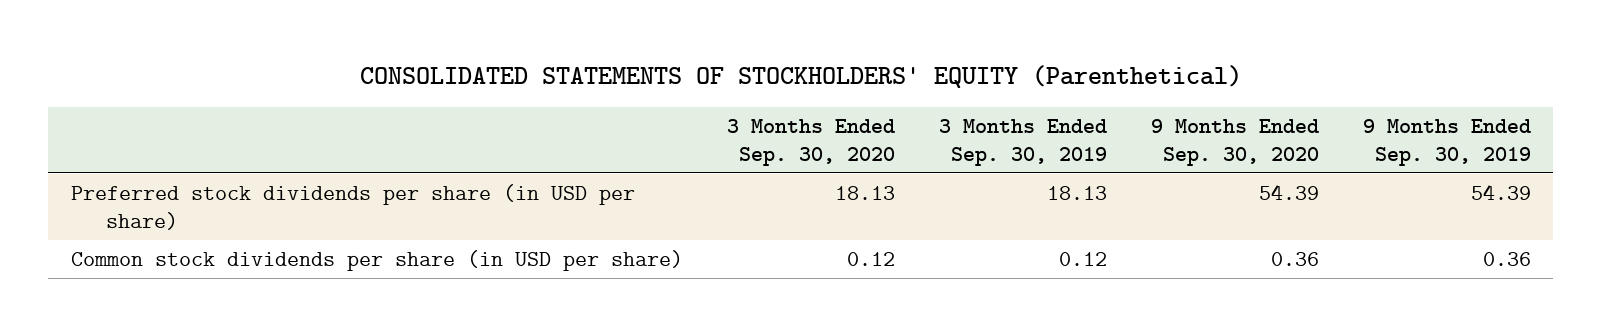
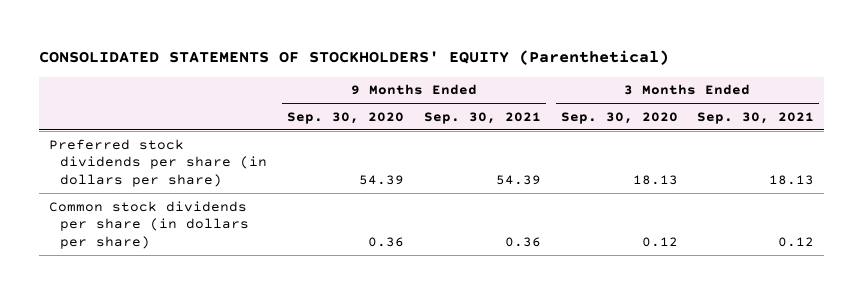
[938,118,1107,166] 3 Months Ended Sep. 30, 2019 -> none
[1363,118,1532,166] 9 Months Ended Sep. 30, 2019 -> none
none -> [423,111,541,124] Sep. 30, 2021
none -> [697,111,815,124] Sep. 30, 2021
[70,183,635,231] Preferred stock dividends per share (in USD per share) -> [49,138,268,188] Preferred stock dividends per share (in dollars per share)
[70,249,683,271] Common stock dividends per share (in USD per share) -> [49,200,250,250] Common stock dividends per share (in dollars per share)

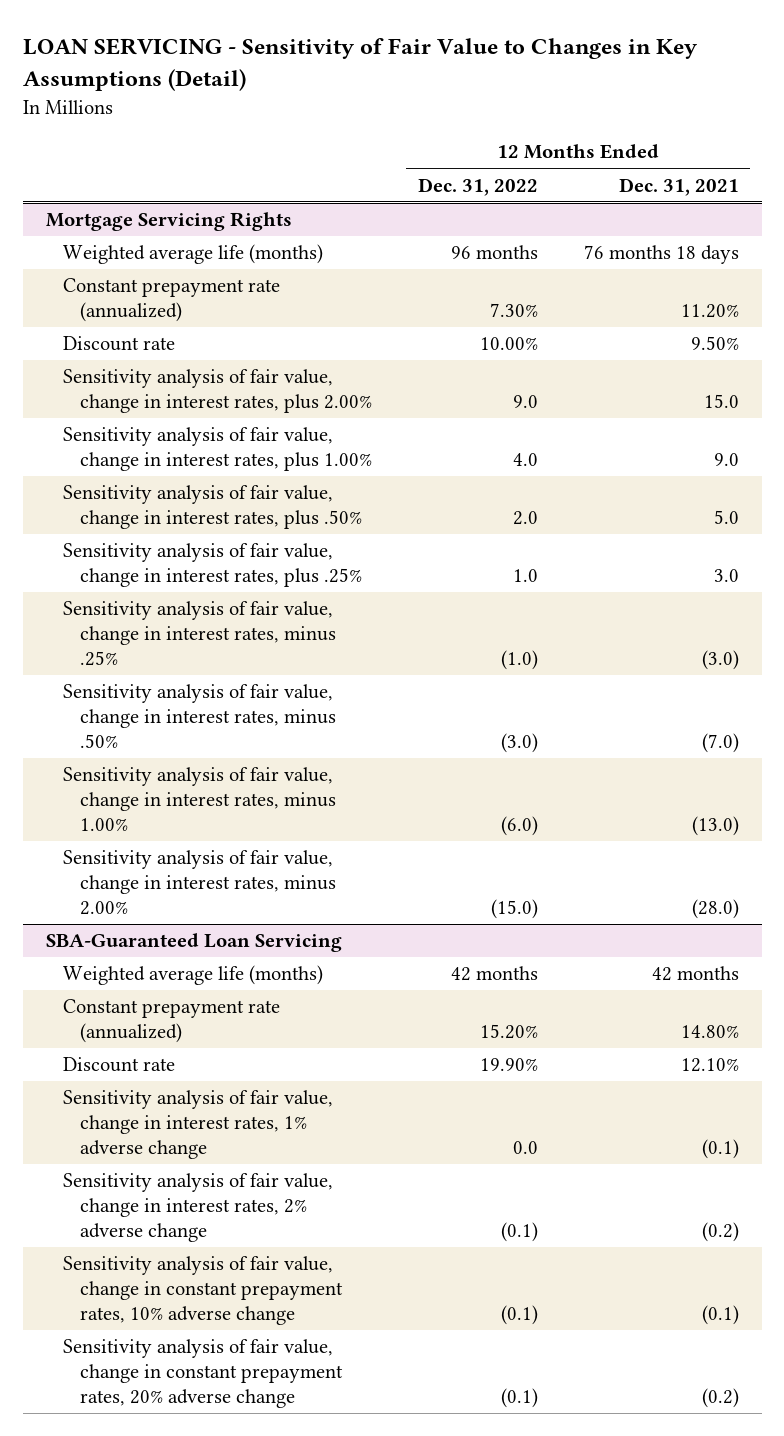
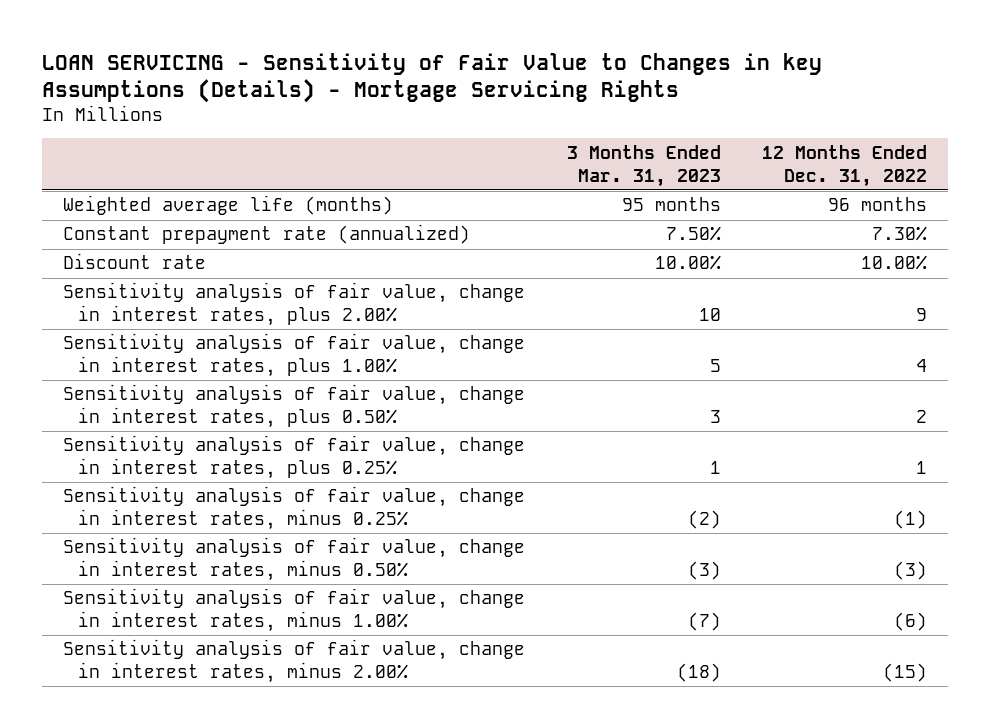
[22,38,698,92] LOAN SERVICING - Sensitivity of Fair Value to Changes in Key Assumptions (Detail) -> [42,52,823,103] LOAN SERVICING - Sensitivity of Fair Value to Changes in key Assumptions (Details) - Mortgage Servicing Rights
[618,177,739,196] Dec. 31, 2021 -> none
none -> [566,144,721,187] 3 Months Ended Mar. 31, 2023
[45,212,292,232] Mortgage Servicing Rights -> none
[45,933,342,953] SBA-Guaranteed Loan Servicing -> none
[62,965,323,986] Weighted average life (months) -> none
[62,999,280,1043] Constant prepayment rate (annualized) -> none
[62,1057,175,1073] Discount rate -> none
[62,1090,333,1159] Sensitivity analysis of fair value, change in interest rates, 1% adverse change -> none
[62,1173,333,1242] Sensitivity analysis of fair value, change in interest rates, 2% adverse change -> none
[62,1256,343,1325] Sensitivity analysis of fair value, change in constant prepayment rates, 10% adverse change -> none
[62,1339,343,1408] Sensitivity analysis of fair value, change in constant prepayment rates, 20% adverse change -> none
[512,394,538,408] 9.0 -> [916,308,928,322] 9
[512,452,538,466] 4.0 -> [916,359,928,373] 4
[62,485,362,529] Sensitivity analysis of fair value, change in interest rates, plus .50% -> [63,384,526,429] Sensitivity analysis of fair value, change in interest rates, plus 0.50%
[512,510,538,525] 2.0 -> [916,410,928,424] 2
[62,543,362,587] Sensitivity analysis of fair value, change in interest rates, plus .25% -> [63,435,526,480] Sensitivity analysis of fair value, change in interest rates, plus 0.25%
[512,568,538,582] 1.0 -> [916,461,928,475] 1
[62,601,336,666] Sensitivity analysis of fair value, change in interest rates, minus .25% -> [63,486,526,531] Sensitivity analysis of fair value, change in interest rates, minus 0.25%
[500,649,538,670] (1.0) -> [894,510,928,530] (1)
[62,684,336,748] Sensitivity analysis of fair value, change in interest rates, minus .50% -> [63,537,526,582] Sensitivity analysis of fair value, change in interest rates, minus 0.50%
[500,732,538,753] (3.0) -> [894,561,928,581] (3)
[500,815,538,836] (6.0) -> [894,612,928,632] (6)
[490,898,538,919] (15.0) -> [883,663,928,683] (15)

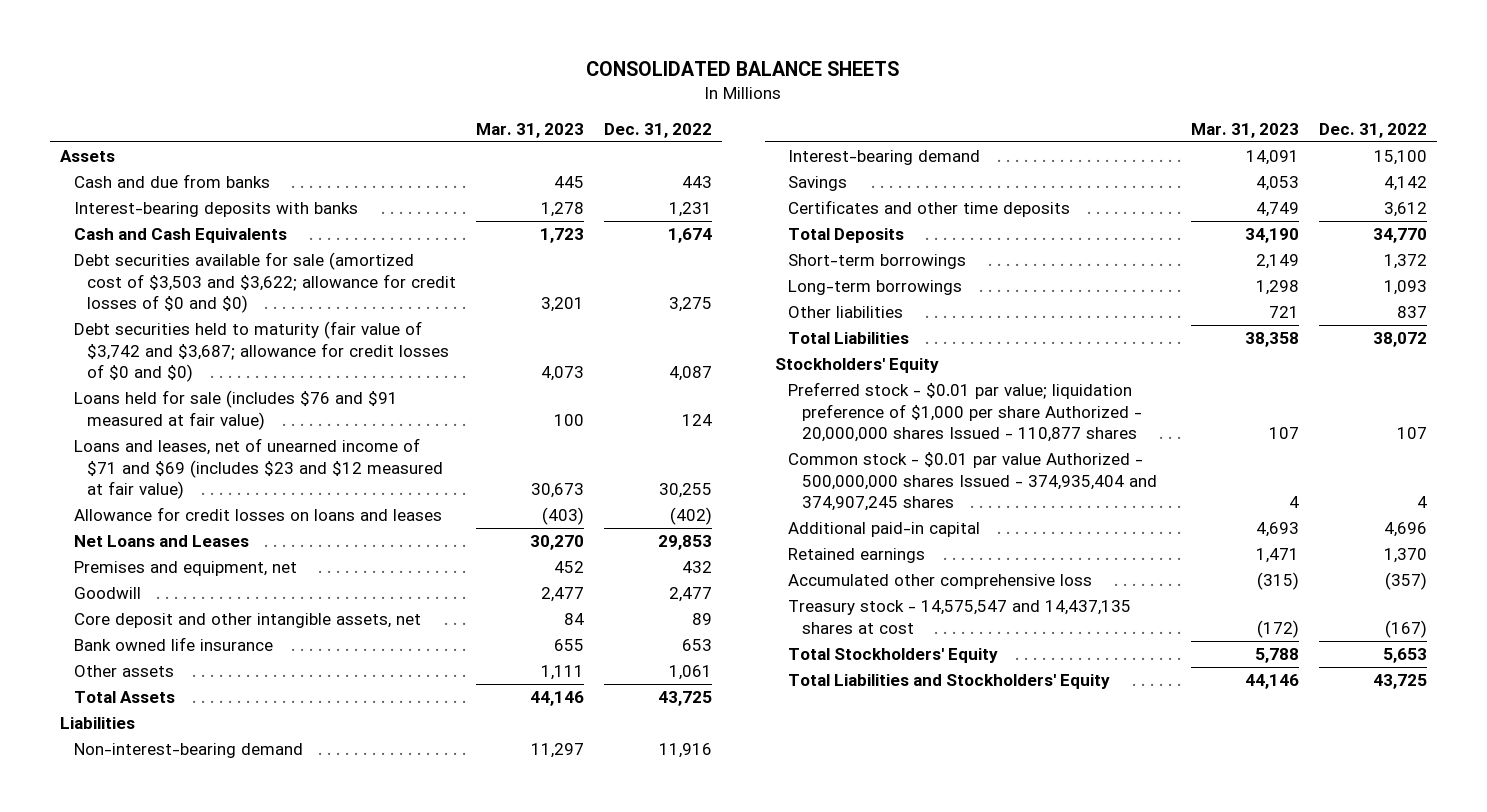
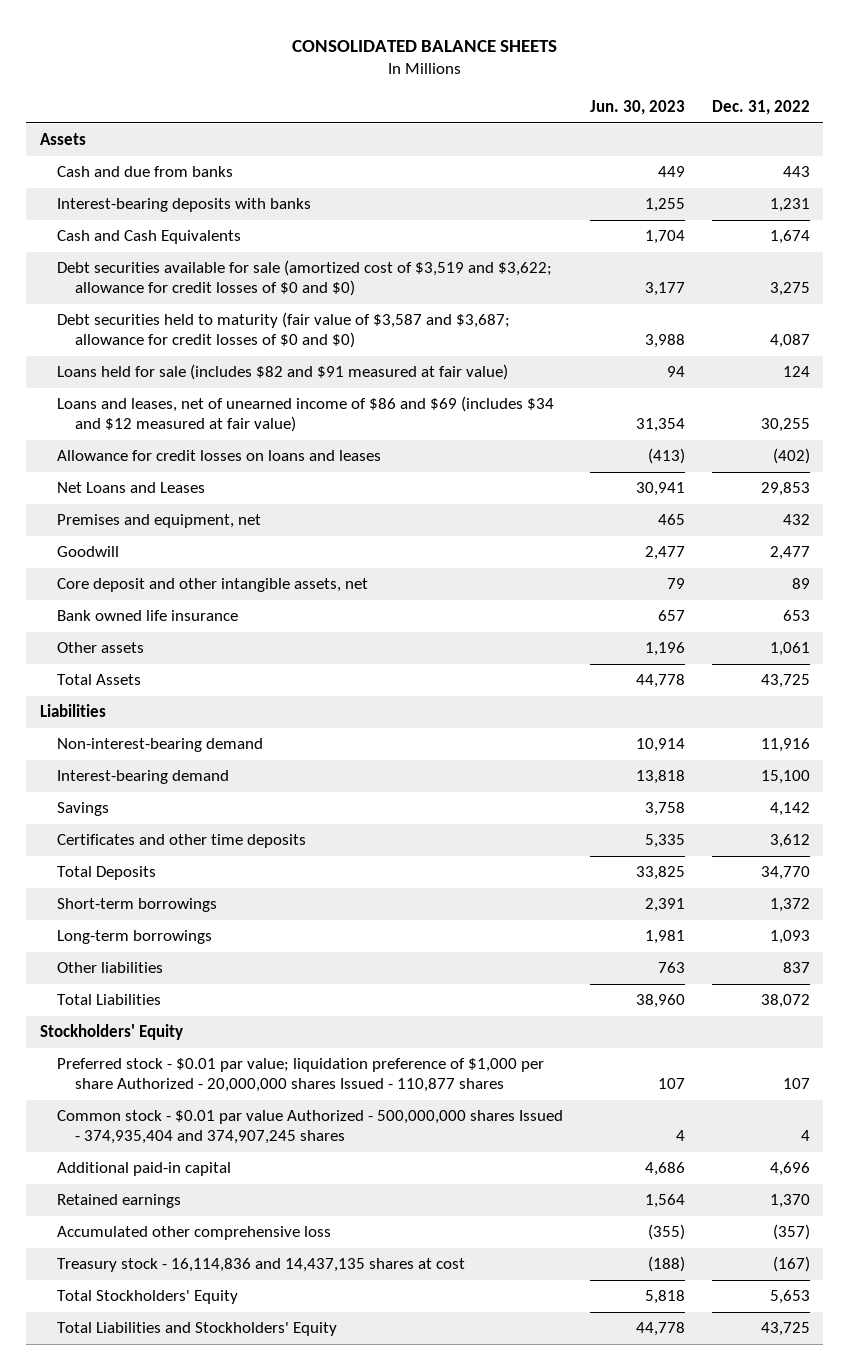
[476,122,585,138] Mar. 31, 2023 -> none
none -> [589,100,685,116] Jun. 30, 2023
[73,252,457,314] Debt securities available for sale (amortized cost of $3,503 and $3,622; allowance for credit losses of $0 and $0) -> [57,260,553,297] Debt securities available for sale (amortized cost of $3,519 and $3,622; allowance for credit losses of $0 and $0)
[73,321,450,383] Debt securities held to maturity (fair value of $3,742 and $3,687; allowance for credit losses of $0 and $0) -> [57,312,511,349] Debt securities held to maturity (fair value of $3,587 and $3,687; allowance for credit losses of $0 and $0)
[73,390,398,430] Loans held for sale (includes $76 and $91 measured at fair value) -> [57,364,509,381] Loans held for sale (includes $82 and $91 measured at fair value)
[73,438,444,500] Loans and leases, net of unearned income of $71 and $69 (includes $23 and $12 measured at fair value) -> [57,396,555,433] Loans and leases, net of unearned income of $86 and $69 (includes $34 and $12 measured at fair value)
[788,600,1132,634] Treasury stock - 14,575,547 and 14,437,135 shares at cost -> [57,1258,466,1273] Treasury stock - 16,114,836 and 14,437,135 shares at cost

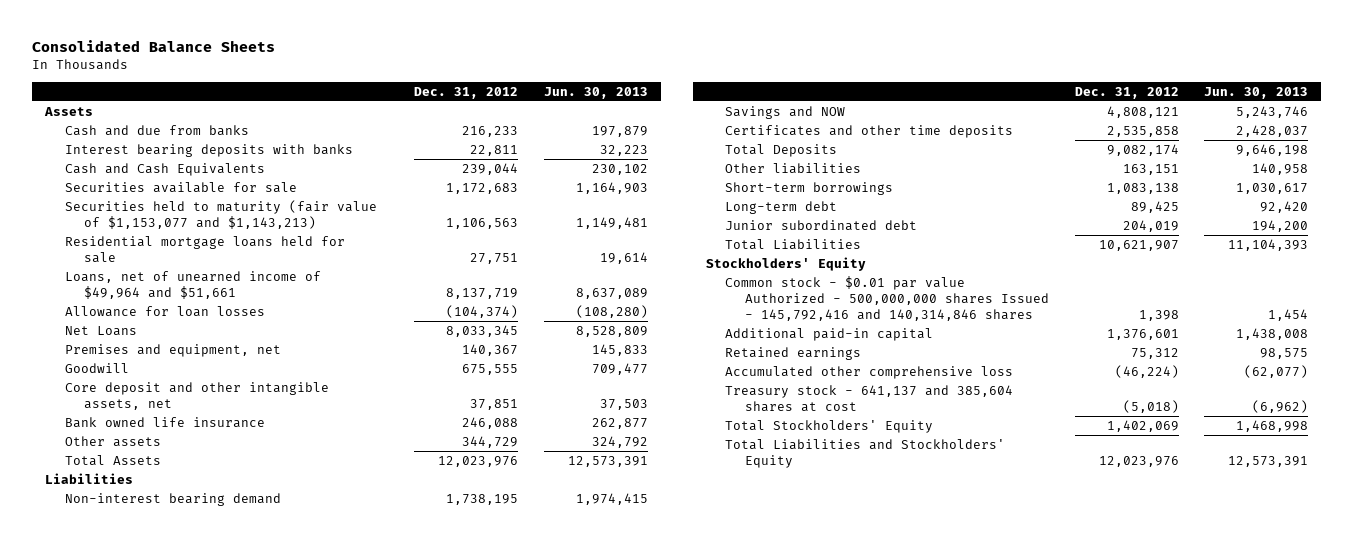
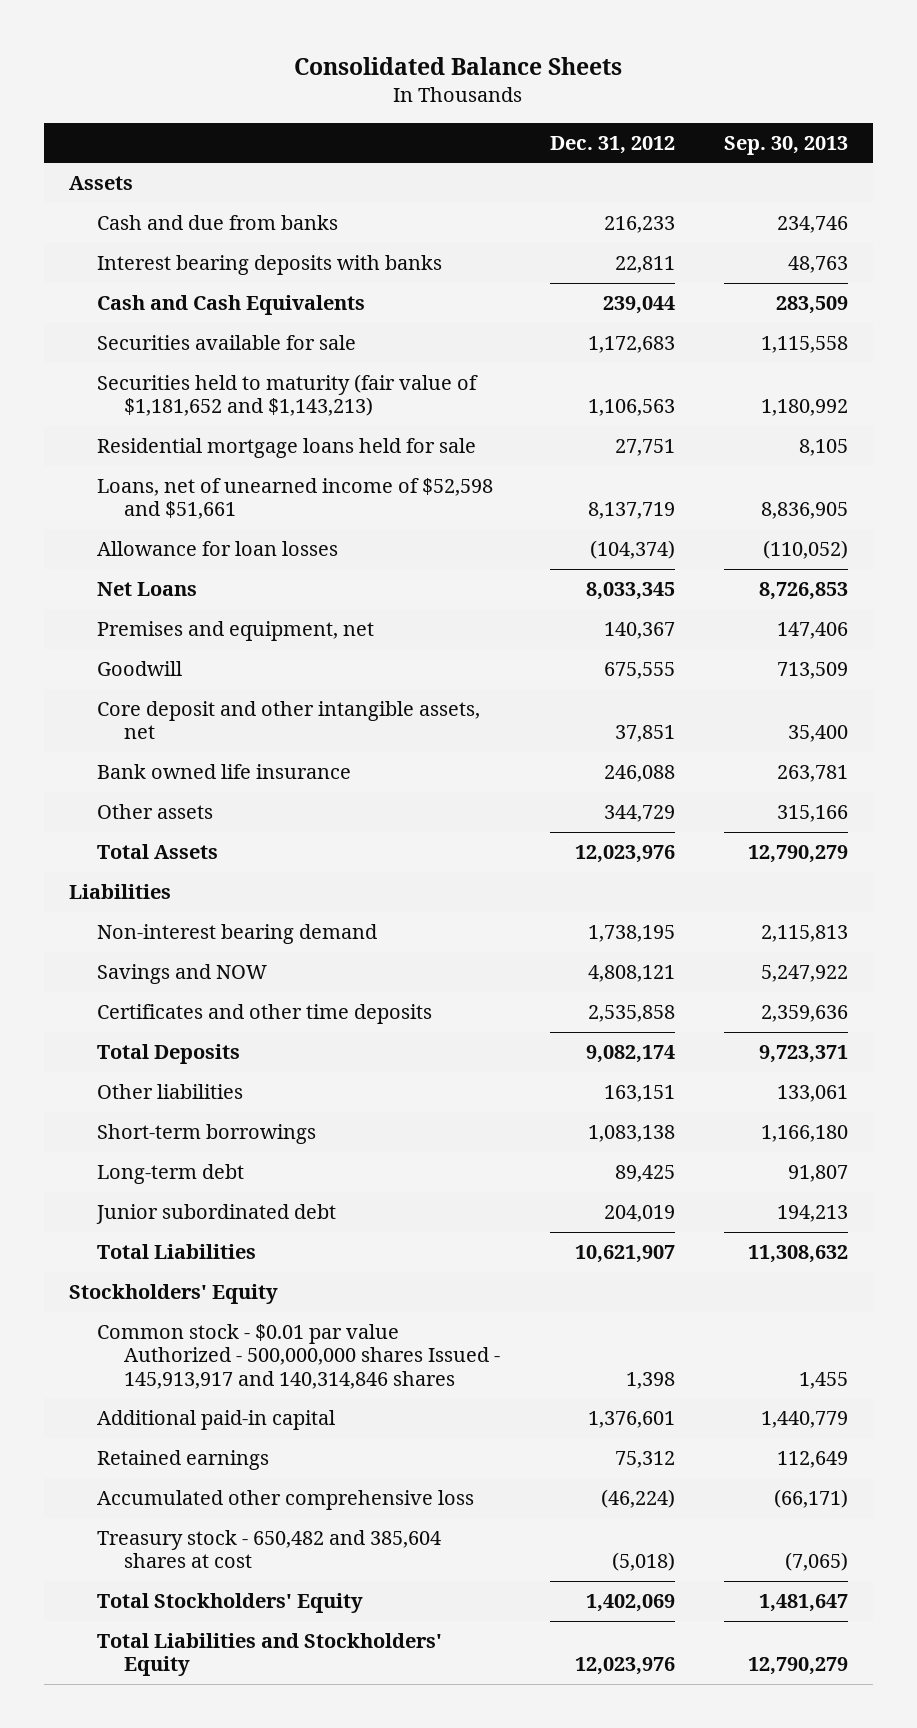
[544,86,649,99] Jun. 30, 2013 -> none
none -> [723,135,848,155] Sep. 30, 2013
[64,199,377,229] Securities held to maturity (fair value of $1,153,077 and $1,143,213) -> [96,374,478,417] Securities held to maturity (fair value of $1,181,652 and $1,143,213)
[64,270,321,299] Loans, net of unearned income of $49,964 and $51,661 -> [96,478,493,520] Loans, net of unearned income of $52,598 and $51,661
[725,275,1049,321] Common stock - $0.01 par value Authorized - 500,000,000 shares Issued - 145,792,416 and 140,314,846 shares -> [96,1324,501,1389] Common stock - $0.01 par value Authorized - 500,000,000 shares Issued - 145,913,917 and 140,314,846 shares
[725,384,1014,412] Treasury stock - 641,137 and 385,604 shares at cost -> [96,1530,441,1569] Treasury stock - 650,482 and 385,604 shares at cost

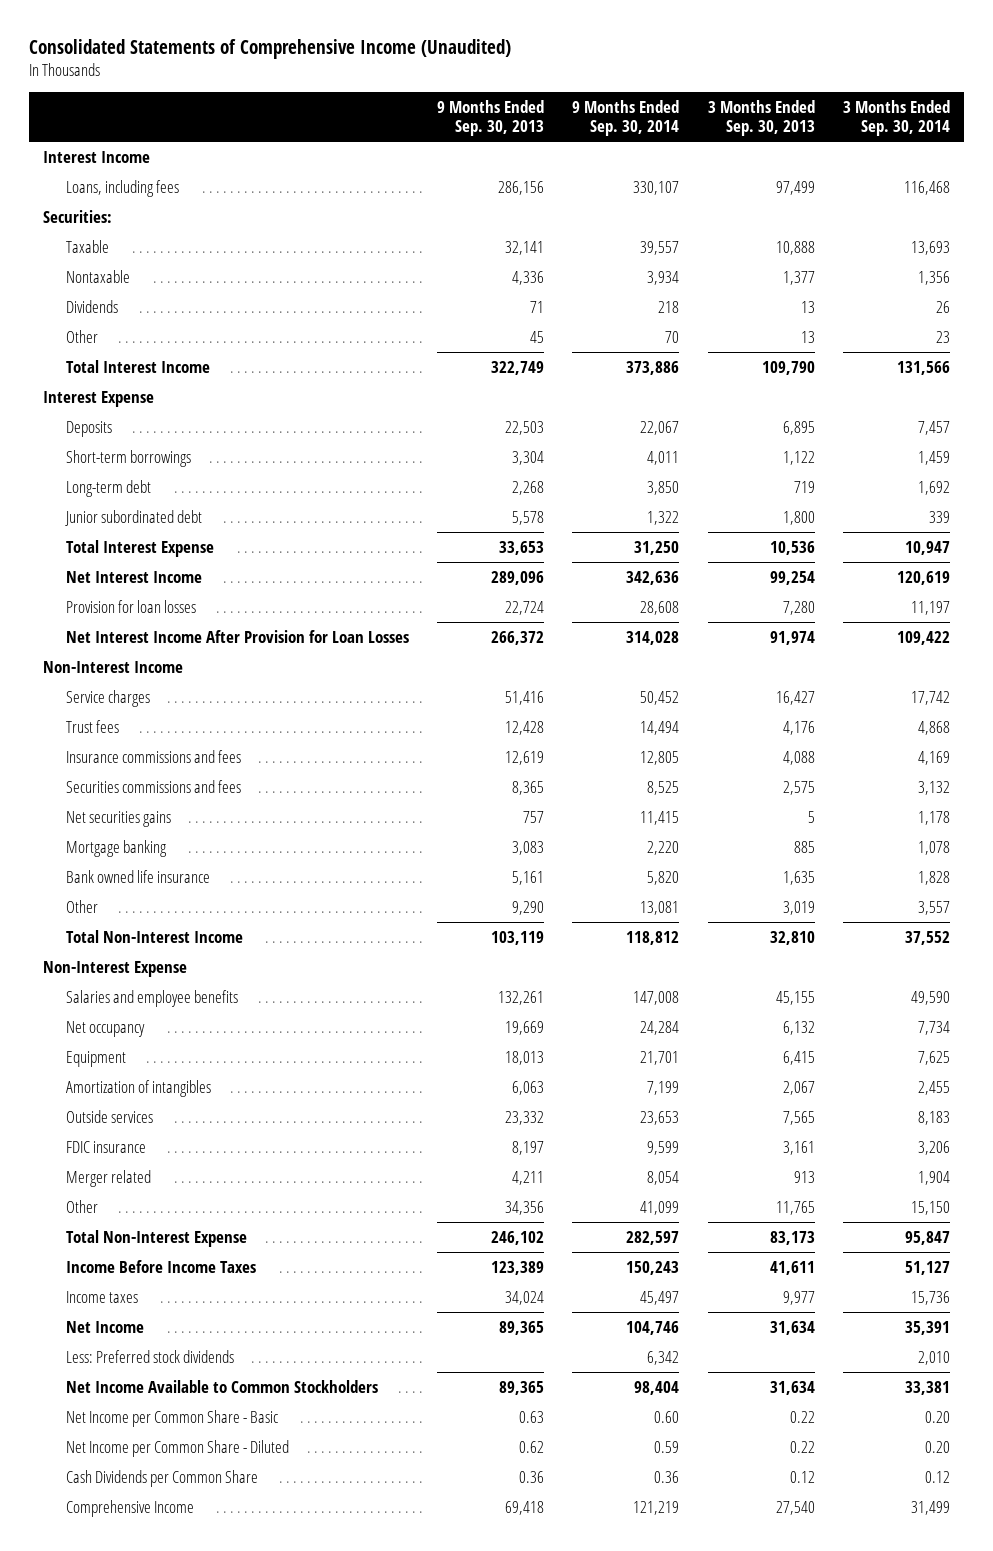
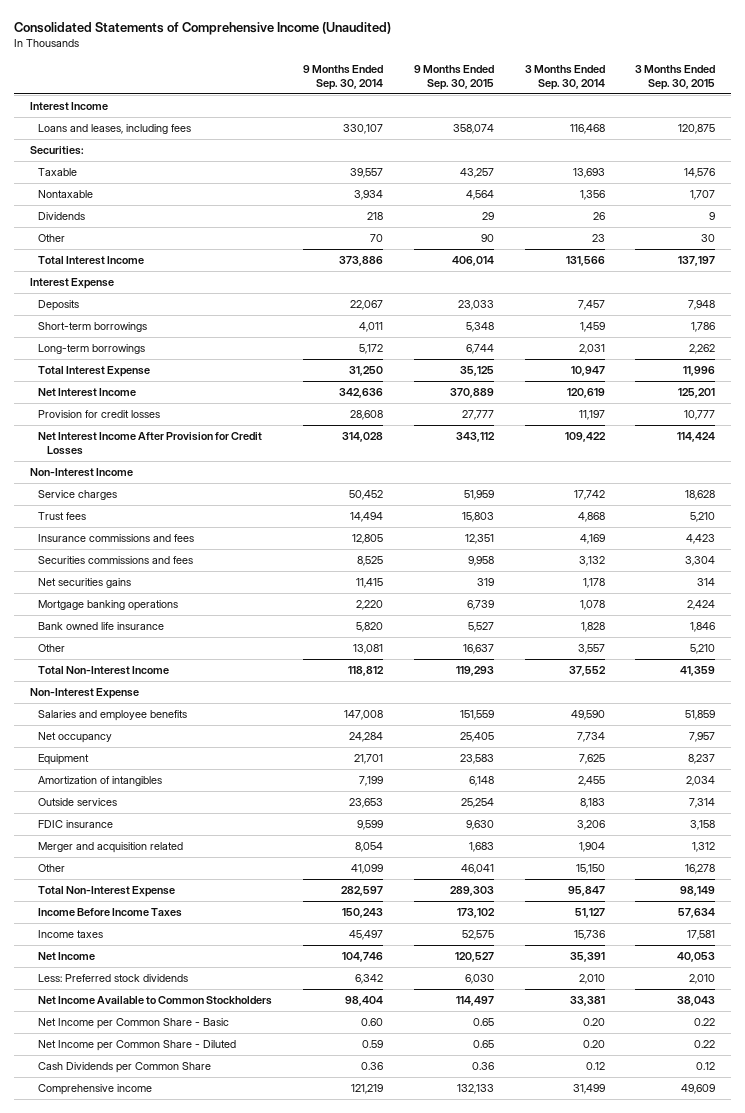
[437,100,545,137] 9 Months Ended Sep. 30, 2013 -> none
[707,100,815,137] 3 Months Ended Sep. 30, 2013 -> none
none -> [413,64,494,90] 9 Months Ended Sep. 30, 2015
none -> [635,64,716,90] 3 Months Ended Sep. 30, 2015
[65,179,179,197] Loans, including fees -> [38,124,192,135] Loans and leases, including fees
[64,509,202,526] Junior subordinated debt -> none
[65,479,151,497] Long-term debt -> [38,344,146,355] Long-term borrowings
[647,480,680,495] 3,850 -> [358,344,383,355] 5,172
[917,480,950,495] 1,692 -> [578,344,605,355] 2,031
[65,599,196,613] Provision for loan losses -> [38,410,161,419] Provision for credit losses
[65,629,409,643] Net Interest Income After Provision for Loan Losses -> [38,432,263,456] Net Interest Income After Provision for Credit Losses
[65,839,167,857] Mortgage banking -> [38,600,179,612] Mortgage banking operations
[65,1169,151,1187] Merger related -> [38,842,184,854] Merger and acquisition related
[65,1499,194,1517] Comprehensive Income -> [38,1084,153,1096] Comprehensive income

